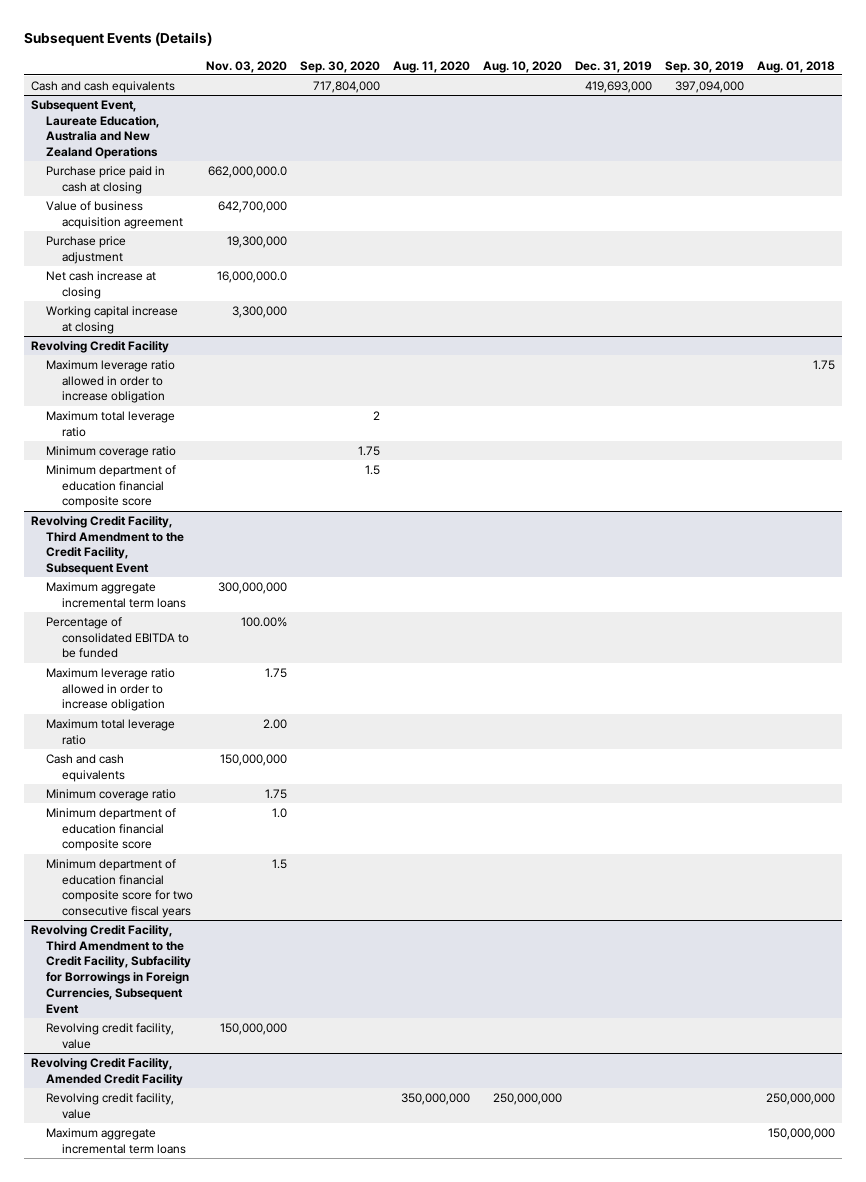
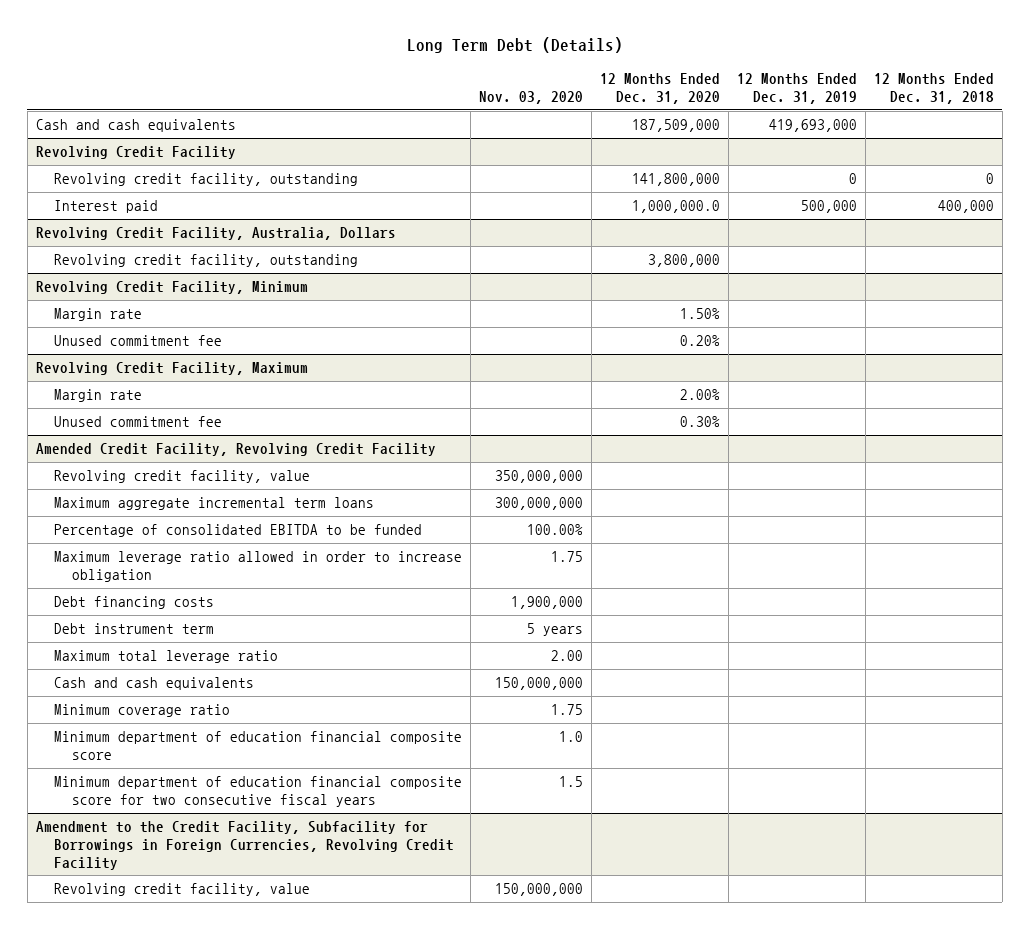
[24,32,213,47] Subsequent Events (Details) -> [406,37,623,54] Long Term Debt (Details)
[299,60,380,73] Sep. 30, 2020 -> none
[392,60,470,73] Aug. 11, 2020 -> none
[482,60,562,73] Aug. 10, 2020 -> none
[574,60,652,73] Dec. 31, 2019 -> none
[665,60,745,73] Sep. 30, 2019 -> none
[757,60,836,73] Aug. 01, 2018 -> none
none -> [599,73,720,104] 12 Months Ended Dec. 31, 2020
none -> [736,73,857,104] 12 Months Ended Dec. 31, 2019
none -> [873,73,994,104] 12 Months Ended Dec. 31, 2018
[30,99,160,160] Subsequent Event, Laureate Education, Australia and New Zealand Operations -> none
[46,165,166,194] Purchase price paid in cash at closing -> none
[46,200,183,229] Value of business acquisition agreement -> none
[46,235,127,264] Purchase price adjustment -> none
[46,270,157,299] Net cash increase at closing -> none
[46,305,179,334] Working capital increase at closing -> none
[46,359,176,404] Maximum leverage ratio allowed in order to increase obligation -> none
[46,410,176,437] Maximum total leverage ratio -> none
[46,445,177,458] Minimum coverage ratio -> none
[46,464,177,509] Minimum department of education financial composite score -> none
[30,515,185,576] Revolving Credit Facility, Third Amendment to the Credit Facility, Subsequent Event -> none
none -> [54,173,359,187] Revolving credit facility, outstanding
none -> [54,200,159,214] Interest paid
none -> [35,227,396,241] Revolving Credit Facility, Australia, Dollars
none -> [54,254,359,268] Revolving credit facility, outstanding
none -> [35,281,308,295] Revolving Credit Facility, Minimum
none -> [54,308,143,322] Margin rate
none -> [54,335,223,347] Unused commitment fee
none -> [35,362,308,376] Revolving Credit Facility, Maximum
none -> [54,389,143,403] Margin rate
none -> [54,416,223,428] Unused commitment fee
none -> [35,443,436,457] Amended Credit Facility, Revolving Credit Facility
none -> [54,470,311,484] Revolving credit facility, value
none -> [54,596,215,610] Debt financing costs
none -> [54,623,215,635] Debt instrument term
[30,924,192,1014] Revolving Credit Facility, Third Amendment to the Credit Facility, Subfacility for Borrowings in Foreign Currencies, Subsequent Event -> [35,821,455,870] Amendment to the Credit Facility, Subfacility for Borrowings in Foreign Currencies, Revolving Credit Facility
[30,1057,184,1086] Revolving Credit Facility, Amended Credit Facility -> none
[46,1092,175,1119] Revolving credit facility, value -> none
[46,1127,186,1154] Maximum aggregate incremental term loans -> none

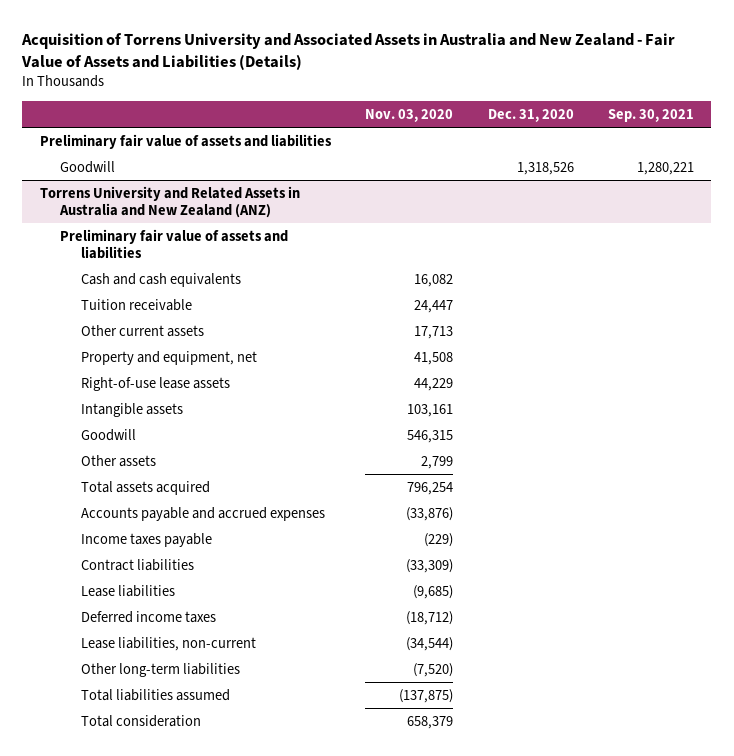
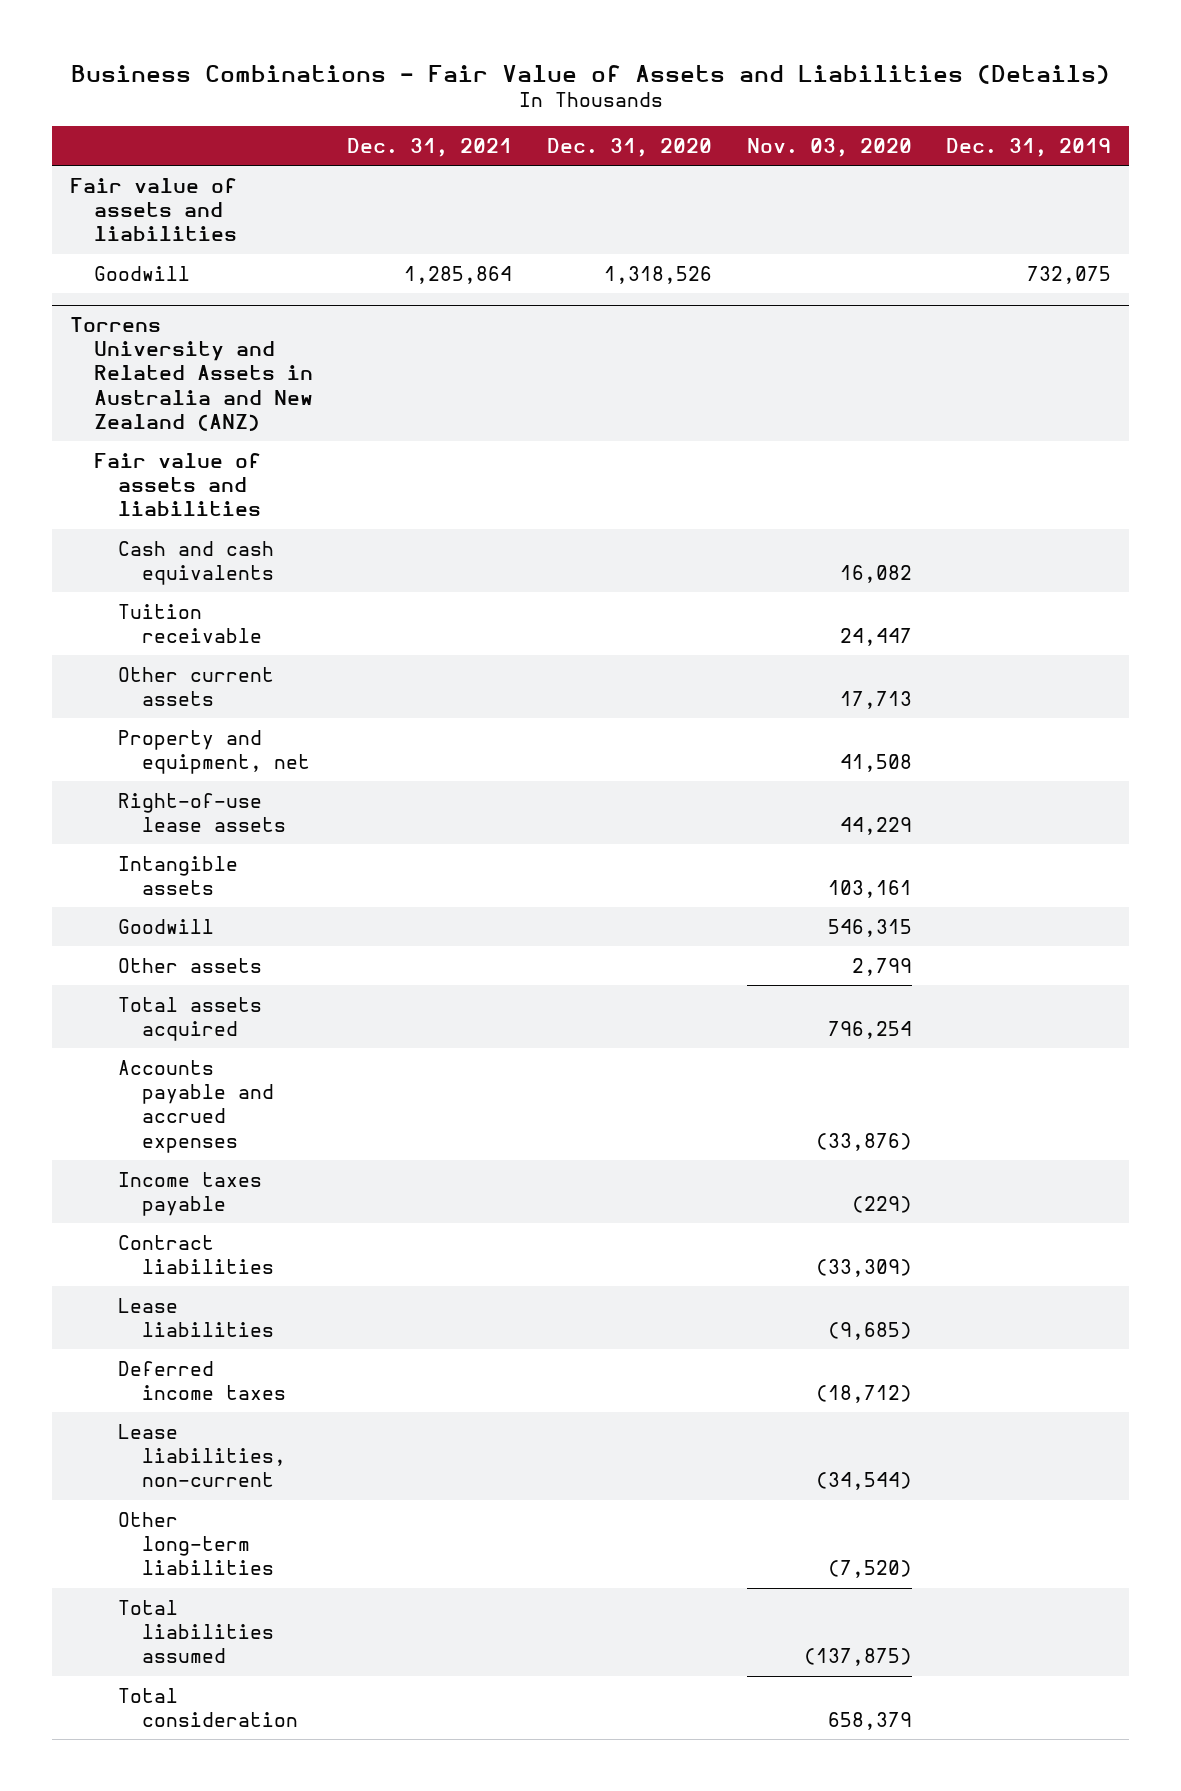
[21,32,676,70] Acquisition of Torrens University and Associated Assets in Australia and New Zealand - Fair Value of Assets and Liabilities (Details) -> [70,64,1110,84] Business Combinations - Fair Value of Assets and Liabilities (Details)
[608,108,695,122] Sep. 30, 2021 -> none
none -> [347,138,513,158] Dec. 31, 2021
none -> [946,138,1112,158] Dec. 31, 2019
[39,133,332,149] Preliminary fair value of assets and liabilities -> [69,177,237,242] Fair value of assets and liabilities
[60,228,289,260] Preliminary fair value of assets and liabilities -> [93,452,262,517] Fair value of assets and liabilities

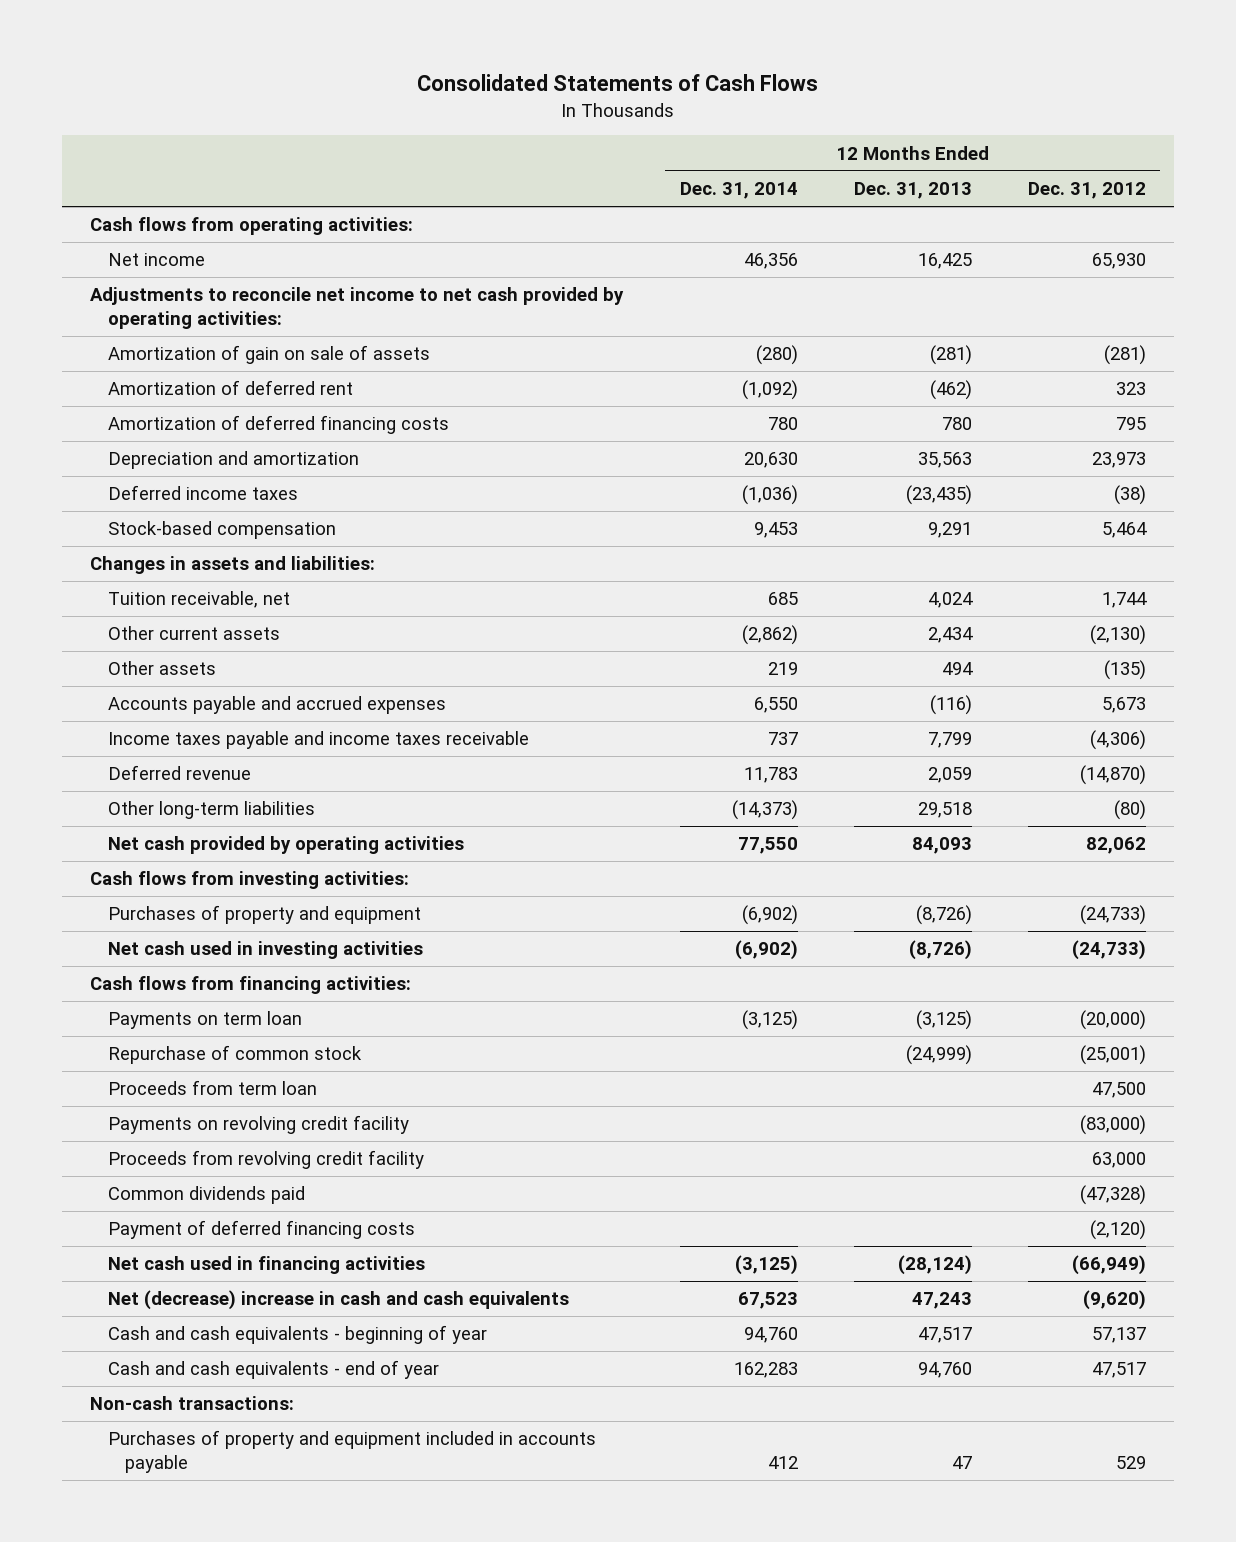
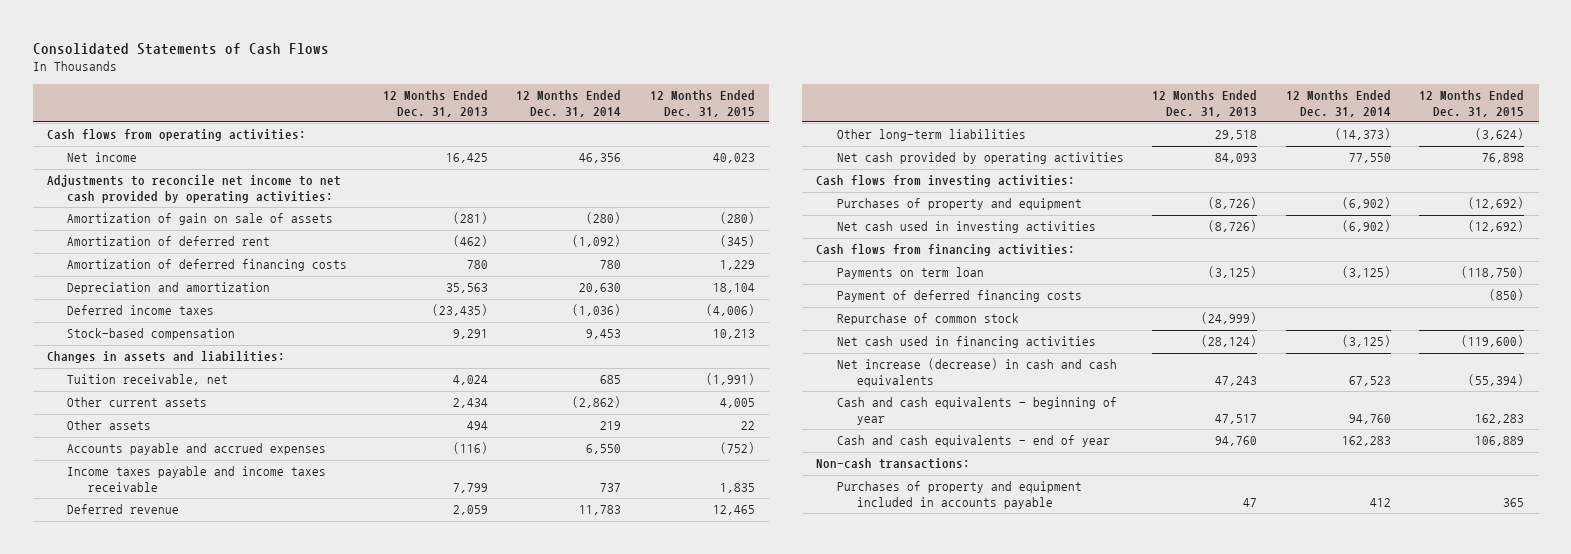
[1027,182,1146,200] Dec. 31, 2012 -> none
none -> [650,89,756,117] 12 Months Ended Dec. 31, 2015
[107,1080,317,1096] Proceeds from term loan -> none
[107,1115,409,1135] Payments on revolving credit facility -> none
[107,1150,424,1170] Proceeds from revolving credit facility -> none
[107,1186,305,1205] Common dividends paid -> none
[107,1045,362,1065] Repurchase of common stock -> [836,313,1019,326] Repurchase of common stock
[107,1290,569,1311] Net (decrease) increase in cash and cash equivalents -> [836,358,1117,388] Net increase (decrease) in cash and cash equivalents

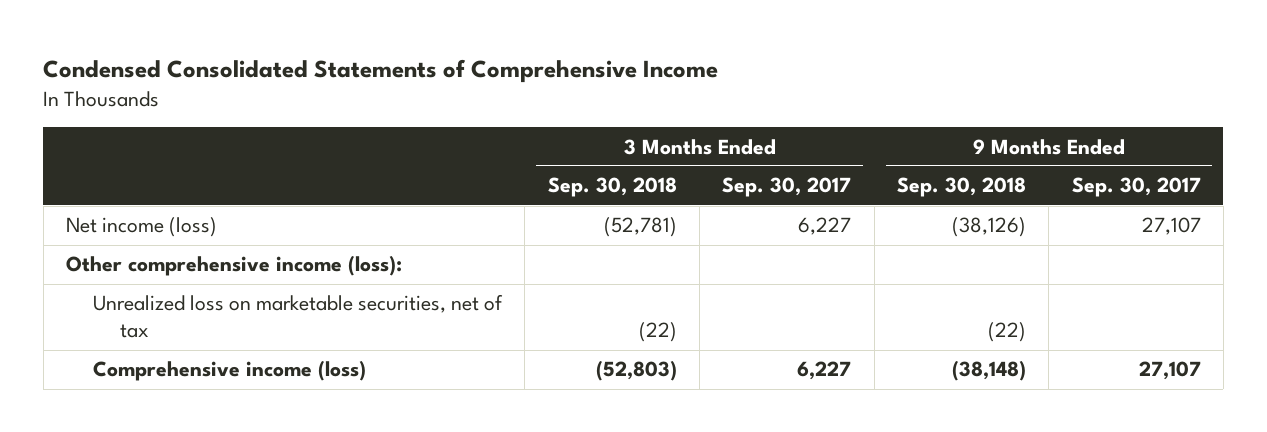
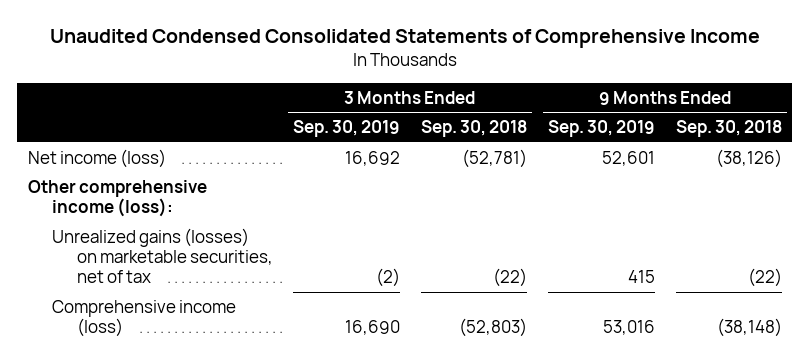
[43,58,719,83] Condensed Consolidated Statements of Comprehensive Income -> [49,29,760,49] Unaudited Condensed Consolidated Statements of Comprehensive Income
[722,177,852,198] Sep. 30, 2017 -> none
[1071,177,1201,198] Sep. 30, 2017 -> none
none -> [293,120,401,138] Sep. 30, 2019
none -> [547,120,655,138] Sep. 30, 2019
[93,294,504,339] Unrealized loss on marketable securities, net of tax -> [52,227,273,284] Unrealized gains (losses) on marketable securities, net of tax

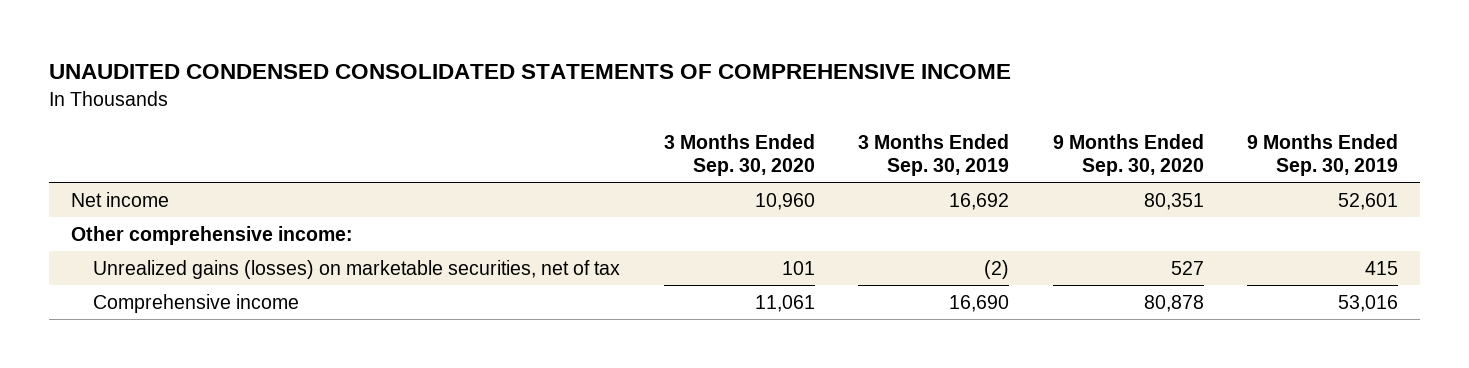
[49,29,760,49] Unaudited Condensed Consolidated Statements of Comprehensive Income -> [48,64,1011,80] UNAUDITED CONDENSED CONSOLIDATED STATEMENTS OF COMPREHENSIVE INCOME
[421,120,528,138] Sep. 30, 2018 -> none
[675,120,782,138] Sep. 30, 2018 -> none
none -> [663,134,815,177] 3 Months Ended Sep. 30, 2020
none -> [1052,134,1204,177] 9 Months Ended Sep. 30, 2020
[27,148,166,168] Net income (loss) -> [70,191,169,207] Net income
[27,179,207,218] Other comprehensive income (loss): -> [70,225,353,245] Other comprehensive income:
[52,299,237,338] Comprehensive income (loss) -> [93,293,300,313] Comprehensive income

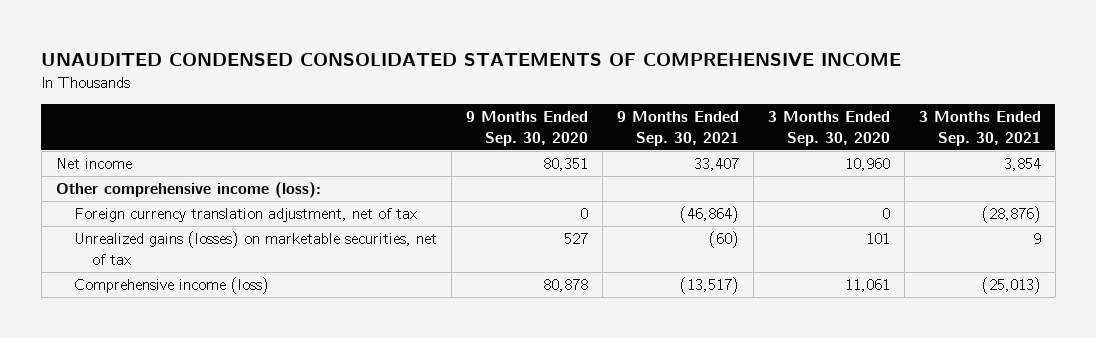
[858,134,1010,177] 3 Months Ended Sep. 30, 2019 -> none
[1247,134,1399,177] 9 Months Ended Sep. 30, 2019 -> none
none -> [616,111,739,146] 9 Months Ended Sep. 30, 2021
none -> [918,111,1041,146] 3 Months Ended Sep. 30, 2021
[70,225,353,245] Other comprehensive income: -> [55,182,321,199] Other comprehensive income (loss):
none -> [73,208,417,223] Foreign currency translation adjustment, net of tax
[93,293,300,313] Comprehensive income -> [73,277,269,295] Comprehensive income (loss)

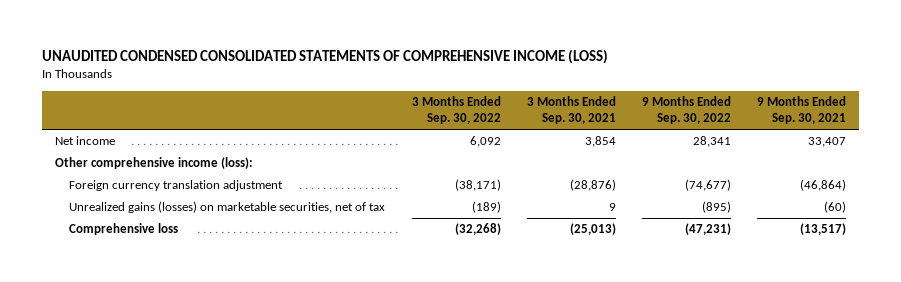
[41,53,902,67] UNAUDITED CONDENSED CONSOLIDATED STATEMENTS OF COMPREHENSIVE INCOME -> [41,49,608,65] UNAUDITED CONDENSED CONSOLIDATED STATEMENTS OF COMPREHENSIVE INCOME (LOSS)
[465,111,588,146] 9 Months Ended Sep. 30, 2020 -> none
[767,111,890,146] 3 Months Ended Sep. 30, 2020 -> none
none -> [411,96,501,125] 3 Months Ended Sep. 30, 2022
none -> [641,96,731,125] 9 Months Ended Sep. 30, 2022
[73,208,417,223] Foreign currency translation adjustment, net of tax -> [69,180,284,192] Foreign currency translation adjustment
[73,277,269,295] Comprehensive income (loss) -> [69,223,179,236] Comprehensive loss

